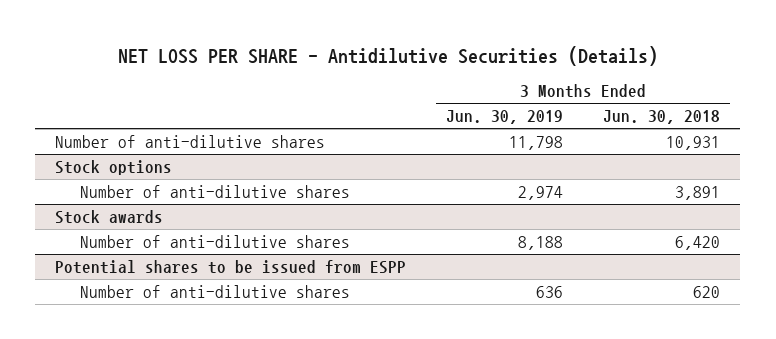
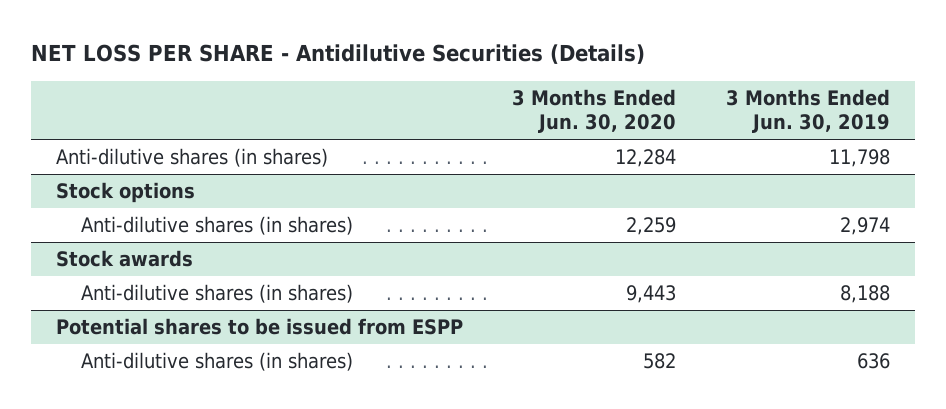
[603,110,721,125] Jun. 30, 2018 -> none
none -> [512,88,677,134] 3 Months Ended Jun. 30, 2020
[55,134,326,148] Number of anti-dilutive shares -> [56,148,329,168] Anti-dilutive shares (in shares)
[79,184,350,198] Number of anti-dilutive shares -> [81,216,354,236] Anti-dilutive shares (in shares)
[79,234,350,248] Number of anti-dilutive shares -> [81,284,354,304] Anti-dilutive shares (in shares)
[79,284,350,298] Number of anti-dilutive shares -> [81,352,354,372] Anti-dilutive shares (in shares)

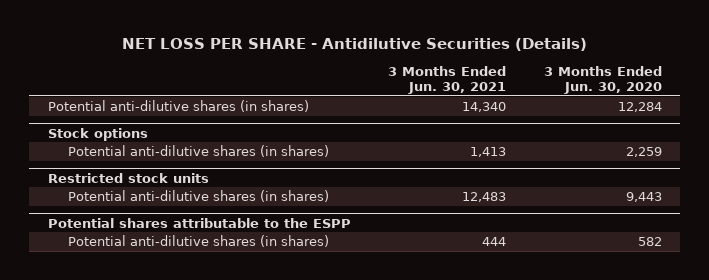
[725,88,890,134] 3 Months Ended Jun. 30, 2019 -> none
none -> [388,65,507,95] 3 Months Ended Jun. 30, 2021
[56,148,329,168] Anti-dilutive shares (in shares) -> [47,100,309,113] Potential anti-dilutive shares (in shares)
[81,216,354,236] Anti-dilutive shares (in shares) -> [68,145,330,158] Potential anti-dilutive shares (in shares)
[56,250,194,268] Stock awards -> [47,172,209,183] Restricted stock units
[81,284,354,304] Anti-dilutive shares (in shares) -> [68,190,330,203] Potential anti-dilutive shares (in shares)
[56,318,464,336] Potential shares to be issued from ESPP -> [47,217,351,228] Potential shares attributable to the ESPP
[81,352,354,372] Anti-dilutive shares (in shares) -> [68,235,330,248] Potential anti-dilutive shares (in shares)

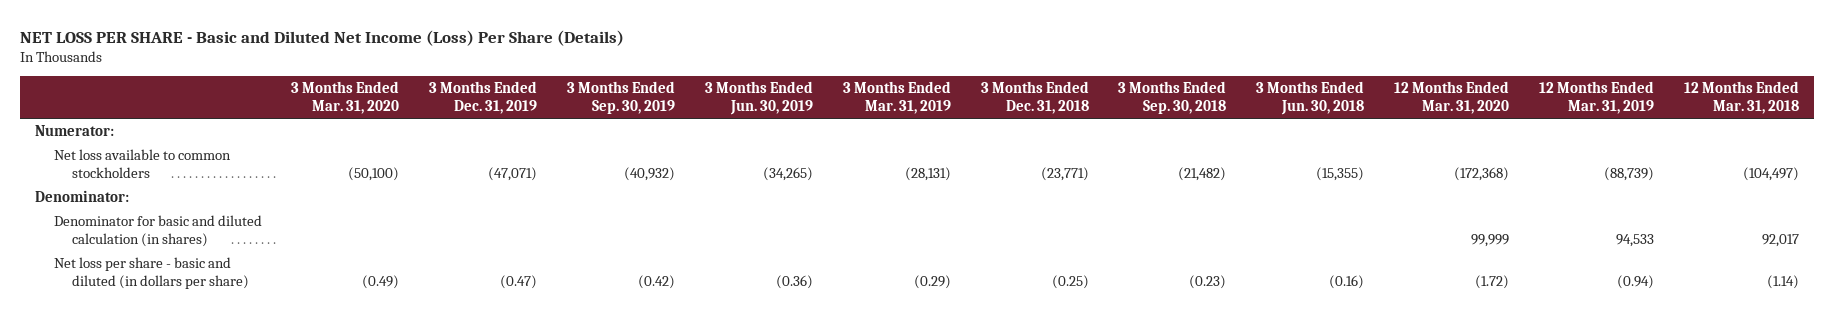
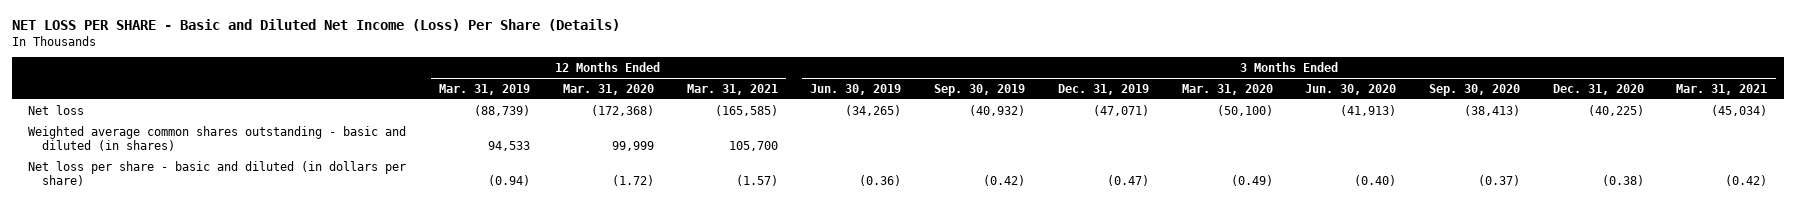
[842,81,951,115] 3 Months Ended Mar. 31, 2019 -> none
[980,81,1089,115] 3 Months Ended Dec. 31, 2018 -> none
[1118,81,1227,115] 3 Months Ended Sep. 30, 2018 -> none
[1256,81,1365,116] 3 Months Ended Jun. 30, 2018 -> none
[1683,81,1799,115] 12 Months Ended Mar. 31, 2018 -> none
none -> [686,83,778,95] Mar. 31, 2021
none -> [1305,83,1397,95] Jun. 30, 2020
none -> [1429,83,1521,96] Sep. 30, 2020
none -> [1552,83,1644,95] Dec. 31, 2020
none -> [1676,83,1768,95] Mar. 31, 2021
[35,124,115,136] Numerator: -> none
[35,189,130,202] Denominator: -> none
[53,148,231,178] Net loss available to common stockholders -> [28,104,85,115] Net loss
[53,214,262,247] Denominator for basic and diluted calculation (in shares) -> [28,125,407,152] Weighted average common shares outstanding - basic and diluted (in shares)

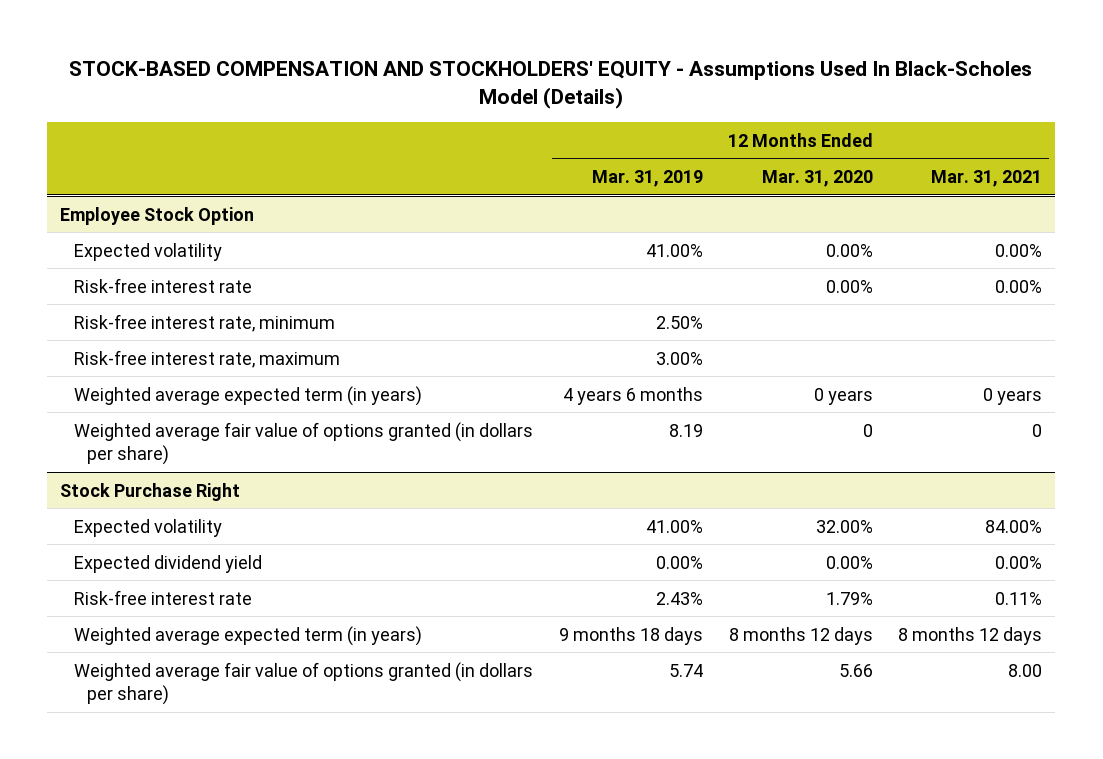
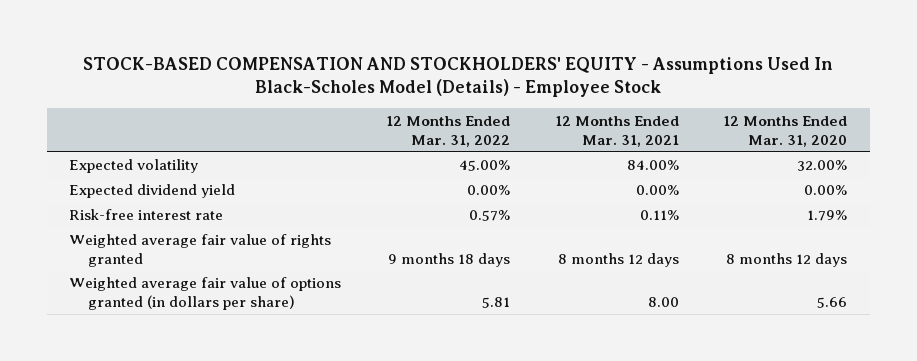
[69,60,1033,109] STOCK-BASED COMPENSATION AND STOCKHOLDERS' EQUITY - Assumptions Used In Black-Scholes Model (Details) -> [83,57,834,98] STOCK-BASED COMPENSATION AND STOCKHOLDERS' EQUITY - Assumptions Used In Black-Scholes Model (Details) - Employee Stock
[591,169,703,187] Mar. 31, 2019 -> none
none -> [385,115,510,147] 12 Months Ended Mar. 31, 2022
[60,206,255,225] Employee Stock Option -> none
[73,242,222,261] Expected volatility -> none
[73,277,252,293] Risk-free interest rate -> none
[73,313,335,332] Risk-free interest rate, minimum -> none
[73,349,340,368] Risk-free interest rate, maximum -> none
[73,385,422,406] Weighted average expected term (in years) -> none
[73,421,533,465] Weighted average fair value of options granted (in dollars per share) -> none
[60,482,241,501] Stock Purchase Right -> none
[73,625,422,646] Weighted average expected term (in years) -> [69,234,332,268] Weighted average fair value of rights granted

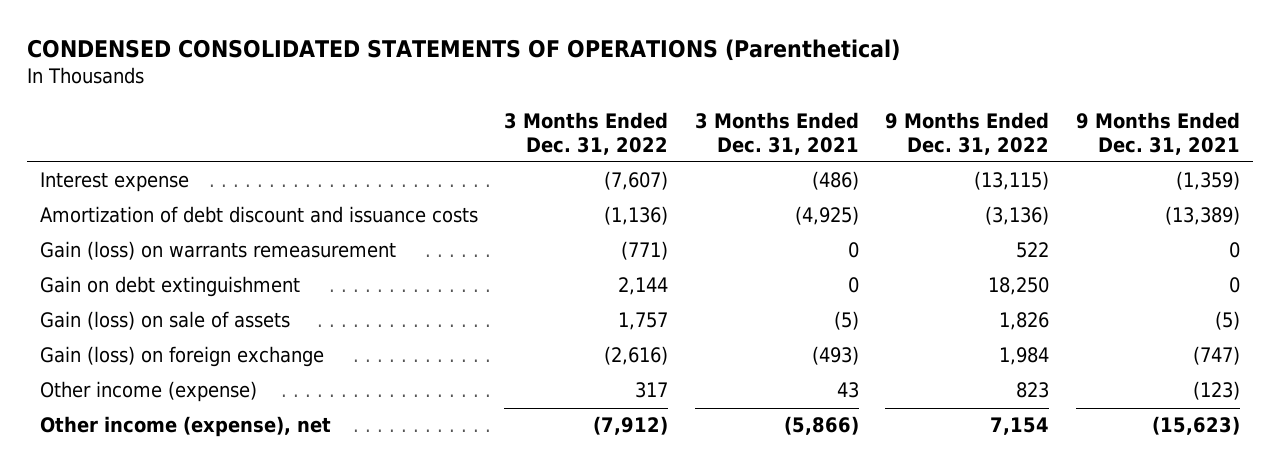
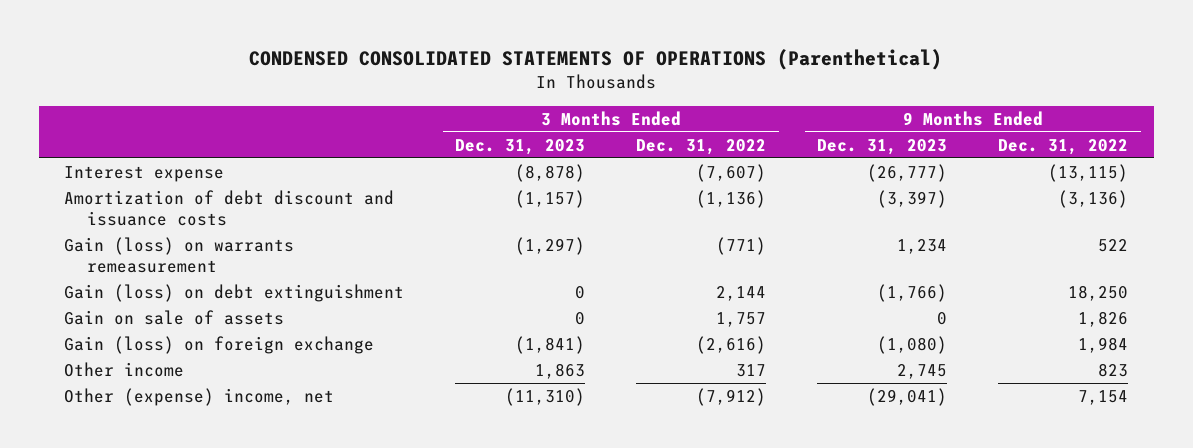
[694,111,859,155] 3 Months Ended Dec. 31, 2021 -> none
[1075,111,1240,155] 9 Months Ended Dec. 31, 2021 -> none
none -> [455,138,586,155] Dec. 31, 2023
none -> [817,138,948,155] Dec. 31, 2023
[39,276,300,298] Gain on debt extinguishment -> [64,283,405,302] Gain (loss) on debt extinguishment
[39,311,290,331] Gain (loss) on sale of assets -> [64,309,285,325] Gain on sale of assets
[39,381,257,403] Other income (expense) -> [64,361,185,377] Other income
[39,416,331,438] Other income (expense), net -> [64,387,335,406] Other (expense) income, net

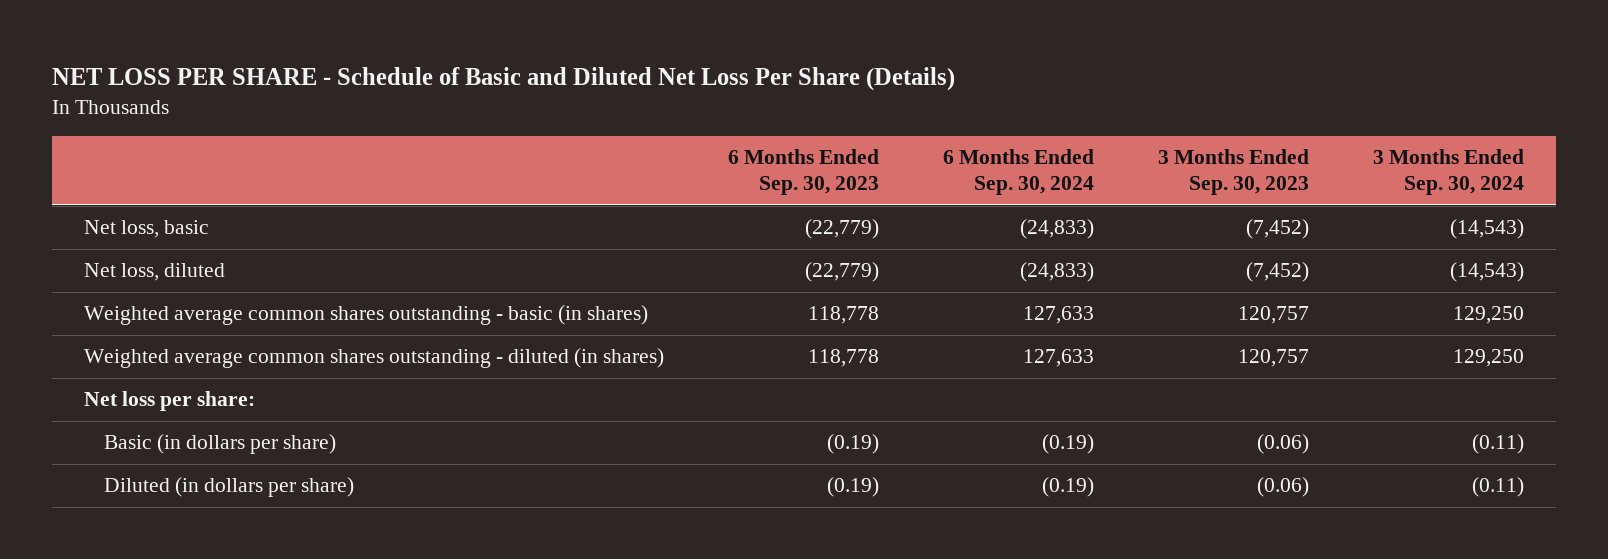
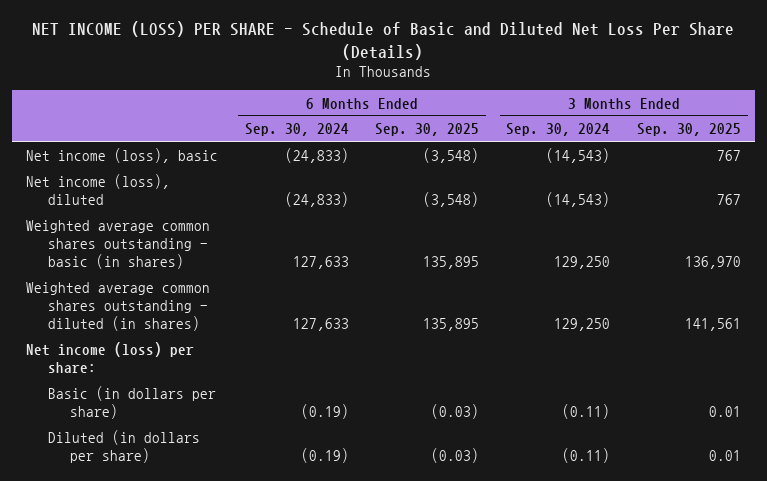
[51,67,955,92] NET LOSS PER SHARE - Schedule of Basic and Diluted Net Loss Per Share (Details) -> [32,21,735,60] NET INCOME (LOSS) PER SHARE - Schedule of Basic and Diluted Net Loss Per Share (Details)
[727,148,879,196] 6 Months Ended Sep. 30, 2023 -> none
[1157,148,1309,196] 3 Months Ended Sep. 30, 2023 -> none
none -> [375,123,480,137] Sep. 30, 2025
none -> [637,123,742,137] Sep. 30, 2025
[83,220,209,239] Net loss, basic -> [25,148,218,164] Net income (loss), basic
[83,263,225,282] Net loss, diluted -> [25,174,170,206] Net income (loss), diluted
[83,391,255,412] Net loss per share: -> [25,342,194,374] Net income (loss) per share:

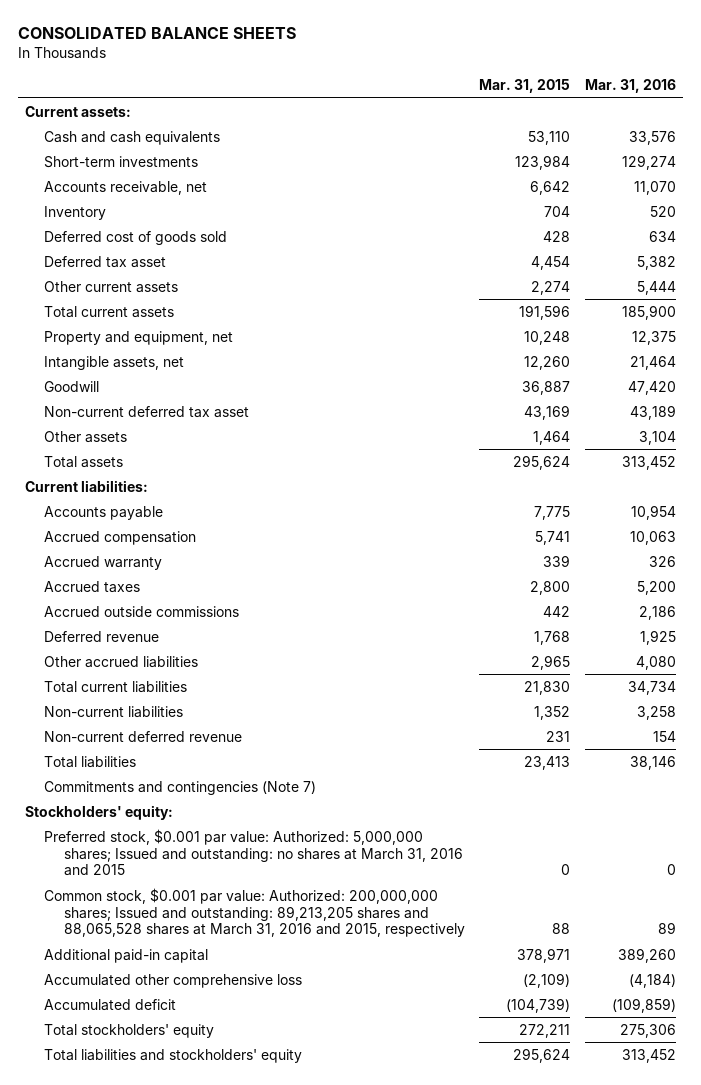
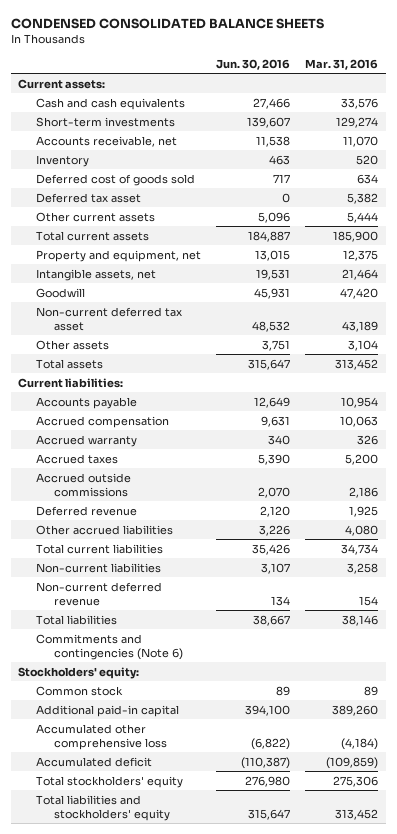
[17,27,296,40] CONSOLIDATED BALANCE SHEETS -> [10,18,324,30] CONDENSED CONSOLIDATED BALANCE SHEETS
[479,78,571,93] Mar. 31, 2015 -> none
none -> [216,58,291,70] Jun. 30, 2016
[44,780,317,795] Commitments and contingencies (Note 7) -> [36,633,183,660] Commitments and contingencies (Note 6)
[44,828,463,877] Preferred stock, $0.001 par value: Authorized: 5,000,000 shares; Issued and outstanding: no shares at March 31, 2016 and 2015 -> none
[44,887,465,938] Common stock, $0.001 par value: Authorized: 200,000,000 shares; Issued and outstanding: 89,213,205 shares and 88,065,528 shares at March 31, 2016 and 2015, respectively -> [36,685,124,696] Common stock

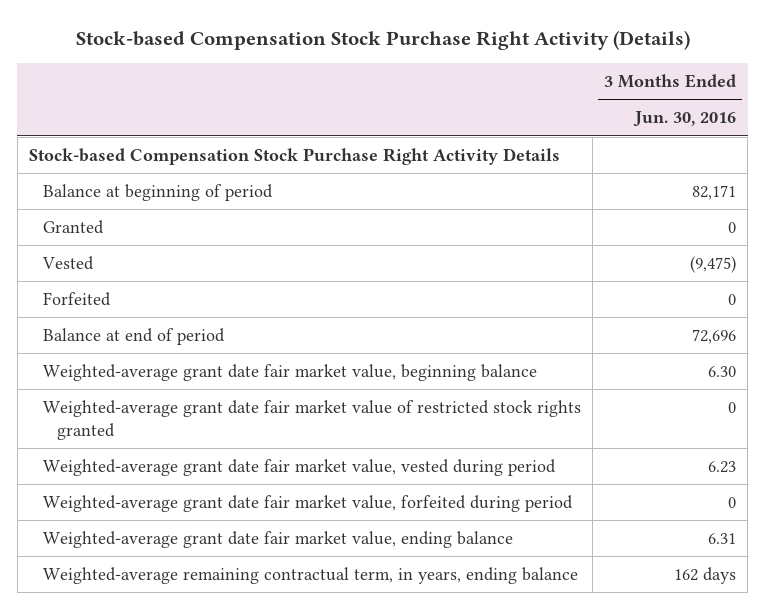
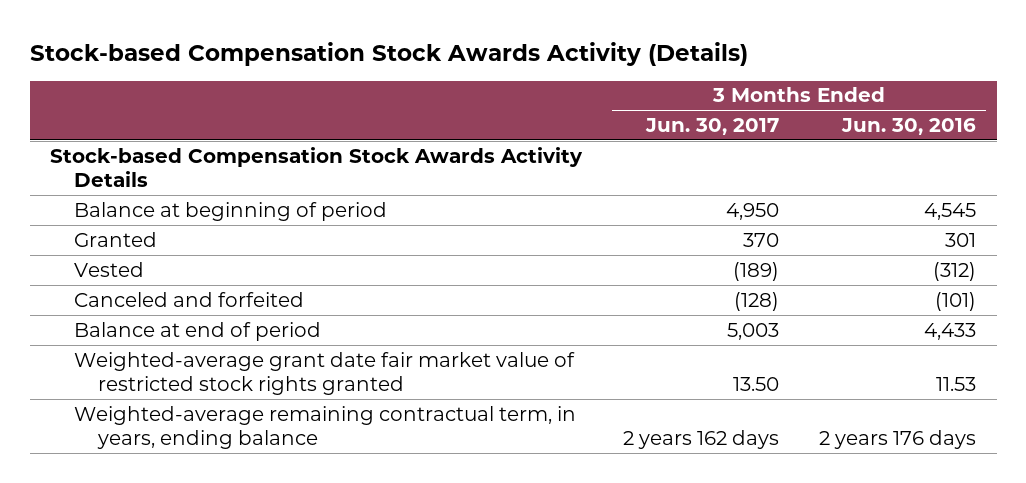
[75,30,690,51] Stock-based Compensation Stock Purchase Right Activity (Details) -> [29,41,748,66] Stock-based Compensation Stock Awards Activity (Details)
none -> [644,118,779,136] Jun. 30, 2017
[42,364,537,382] Weighted-average grant date fair market value, beginning balance -> none
[42,459,556,477] Weighted-average grant date fair market value, vested during period -> none
[42,495,573,513] Weighted-average grant date fair market value, forfeited during period -> none
[42,531,513,549] Weighted-average grant date fair market value, ending balance -> none
[28,148,560,166] Stock-based Compensation Stock Purchase Right Activity Details -> [49,146,583,188] Stock-based Compensation Stock Awards Activity Details
[692,185,737,201] 82,171 -> [924,202,977,220] 4,545
[728,222,737,234] 0 -> [945,232,977,247] 301
[690,256,737,274] (9,475) -> [933,261,977,281] (312)
[42,292,111,307] Forfeited -> [73,291,304,307] Canceled and forfeited
[728,294,737,306] 0 -> [935,291,977,311] (101)
[692,329,737,345] 72,696 -> [924,322,977,340] 4,433
[728,402,737,414] 0 -> [936,377,977,392] 11.53
[674,567,737,585] 162 days -> [819,430,977,450] 2 years 176 days

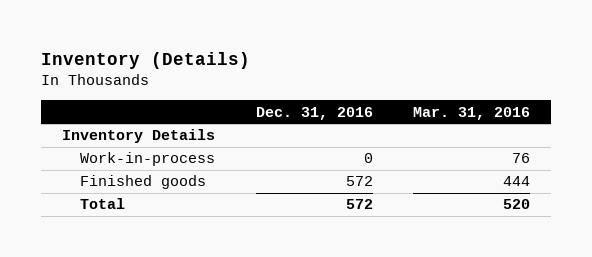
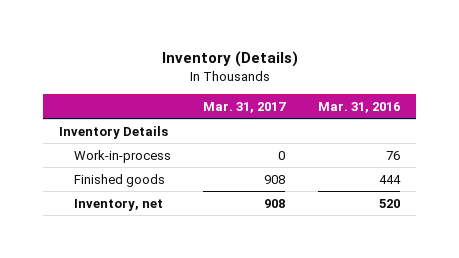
[255,106,373,120] Dec. 31, 2016 -> none
none -> [203,101,287,113] Mar. 31, 2017
[80,198,126,210] Total -> [73,198,163,211] Inventory, net

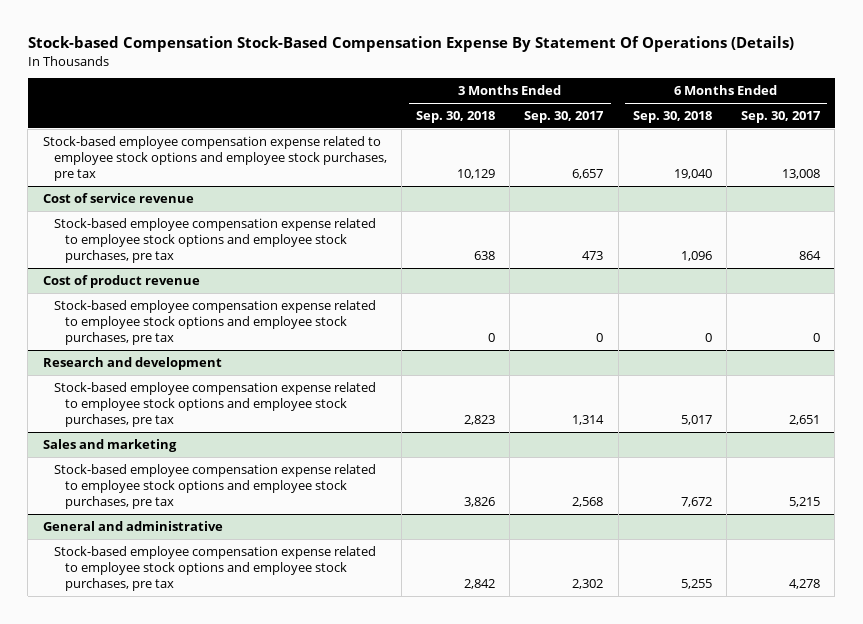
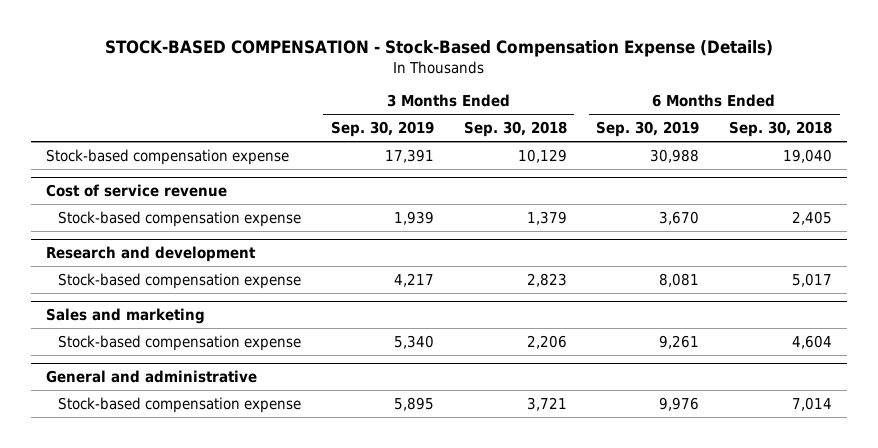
[27,35,794,52] Stock-based Compensation Stock-Based Compensation Expense By Statement Of Operations (Details) -> [104,40,773,58] STOCK-BASED COMPENSATION - Stock-Based Compensation Expense (Details)
[524,111,605,124] Sep. 30, 2017 -> none
[741,111,822,124] Sep. 30, 2017 -> none
none -> [330,121,434,138] Sep. 30, 2019
none -> [596,121,700,138] Sep. 30, 2019
[42,135,387,181] Stock-based employee compensation expense related to employee stock options and employee stock purchases, pre tax -> [45,148,289,165] Stock-based compensation expense
[42,274,200,288] Cost of product revenue -> none
[53,299,376,345] Stock-based employee compensation expense related to employee stock options and employee stock purchases, pre tax -> none
[53,217,376,263] Stock-based employee compensation expense related to employee stock options and employee stock purchases, pre tax -> [57,210,301,227] Stock-based compensation expense
[474,250,496,260] 638 -> [526,210,567,225] 1,379
[680,250,712,261] 1,096 -> [792,210,833,225] 2,405
[53,381,376,427] Stock-based employee compensation expense related to employee stock options and employee stock purchases, pre tax -> [57,272,301,289] Stock-based compensation expense
[53,463,376,509] Stock-based employee compensation expense related to employee stock options and employee stock purchases, pre tax -> [57,334,301,351] Stock-based compensation expense
[464,496,496,507] 3,826 -> [526,334,567,349] 2,206
[680,496,712,507] 7,672 -> [792,334,833,349] 4,604
[53,545,376,591] Stock-based employee compensation expense related to employee stock options and employee stock purchases, pre tax -> [57,396,301,413] Stock-based compensation expense
[464,578,496,589] 2,842 -> [526,396,567,411] 3,721
[680,578,712,589] 5,255 -> [792,396,833,411] 7,014

